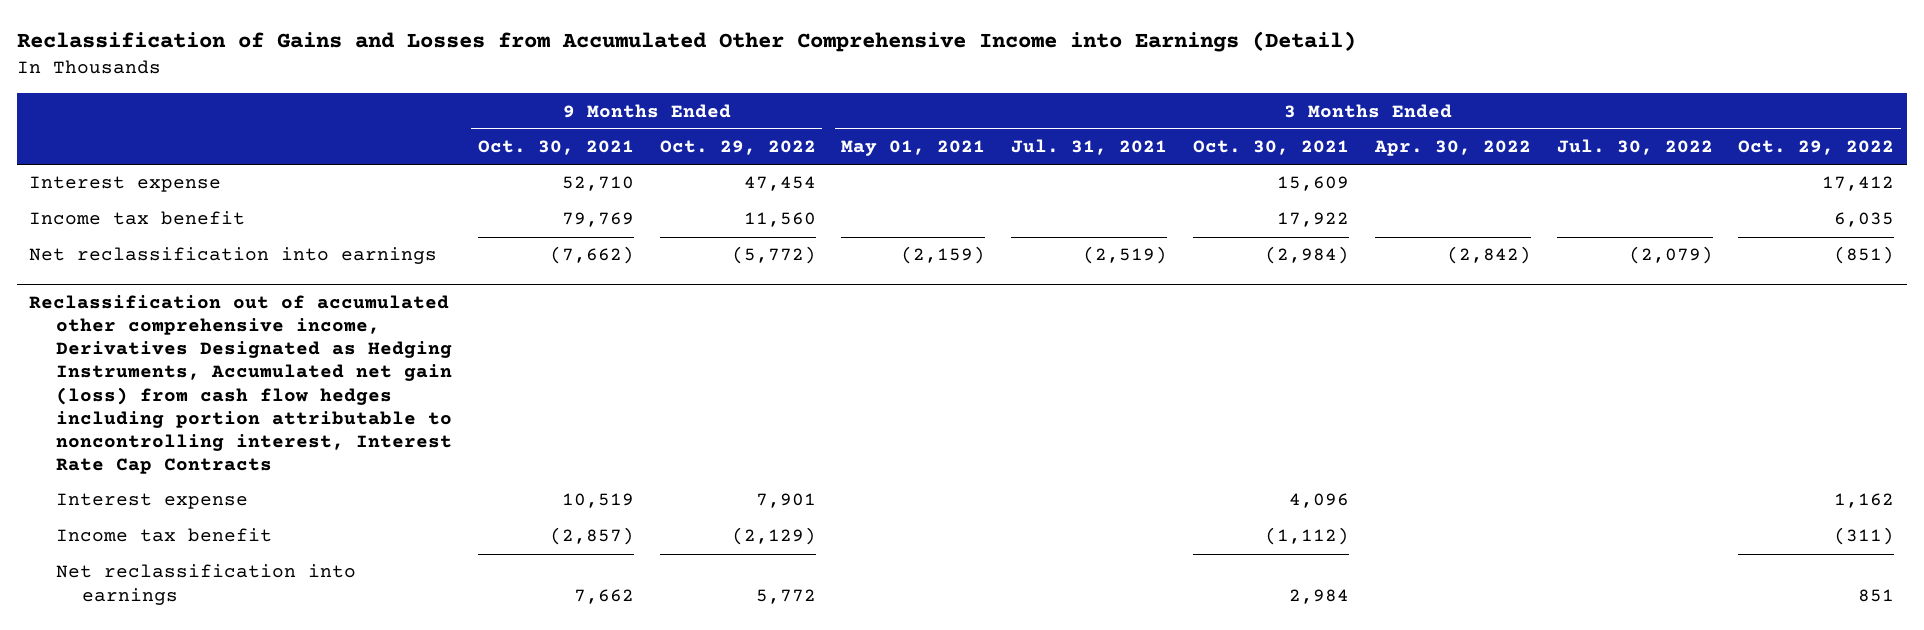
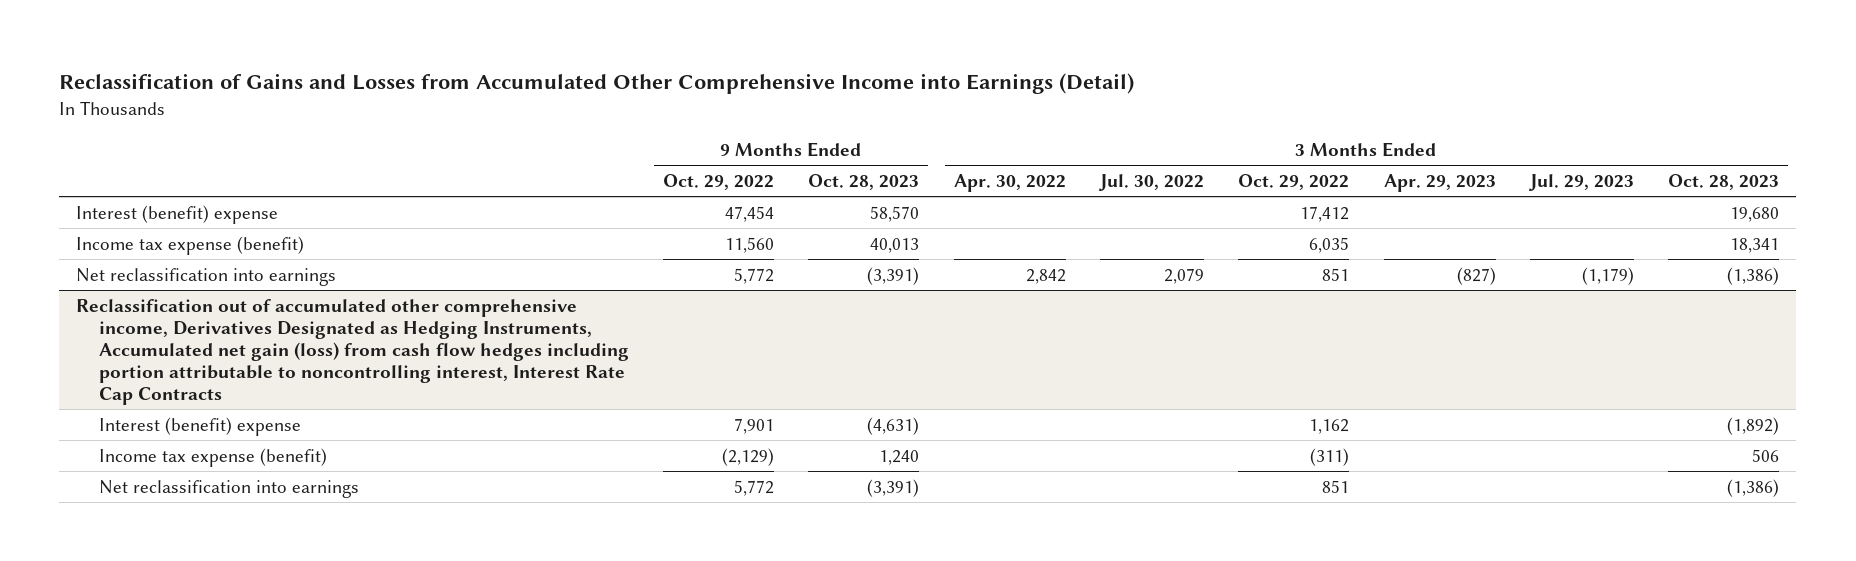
[477,140,634,156] Oct. 30, 2021 -> none
[841,140,986,157] May 01, 2021 -> none
[1011,139,1168,156] Jul. 31, 2021 -> none
[1192,140,1349,156] Oct. 30, 2021 -> none
none -> [808,173,920,190] Oct. 28, 2023
none -> [1383,173,1496,192] Apr. 29, 2023
none -> [1528,173,1634,191] Jul. 29, 2023
none -> [1668,173,1780,190] Oct. 28, 2023
[29,176,222,193] Interest expense -> [76,204,279,224] Interest (benefit) expense
[29,211,246,226] Income tax benefit -> [76,235,305,255] Income tax expense (benefit)
[731,246,816,265] (5,772) -> [734,267,775,284] 5,772
[1446,246,1531,265] (2,842) -> [1025,268,1066,284] 2,842
[1628,246,1713,265] (2,079) -> [1163,267,1204,284] 2,079
[1834,246,1895,265] (851) -> [1322,267,1350,281] 851
[55,493,248,510] Interest expense -> [98,416,301,436] Interest (benefit) expense
[55,528,272,543] Income tax benefit -> [98,447,327,467] Income tax expense (benefit)

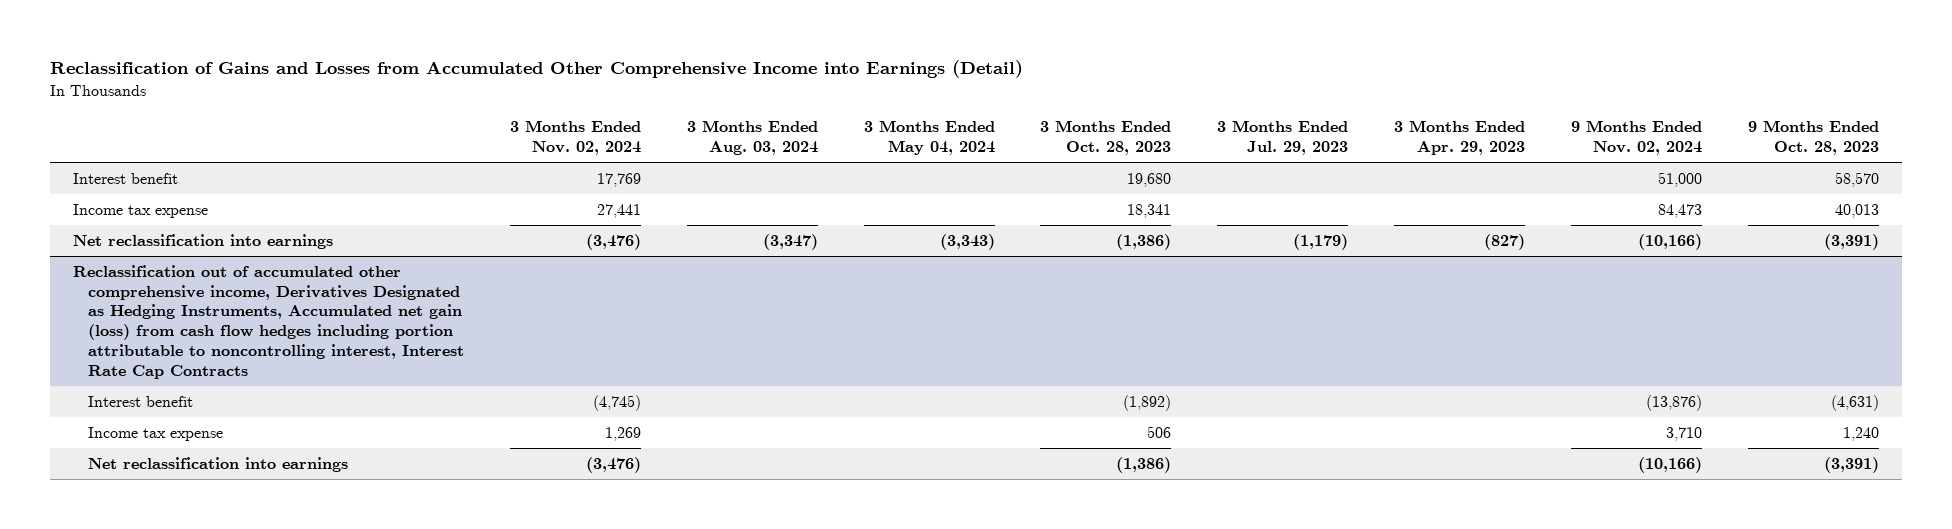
[663,173,775,190] Oct. 29, 2022 -> none
[953,173,1066,192] Apr. 30, 2022 -> none
[1098,173,1204,191] Jul. 30, 2022 -> none
[1238,173,1350,190] Oct. 29, 2022 -> none
none -> [510,120,642,156] 3 Months Ended Nov. 02, 2024
none -> [686,120,818,156] 3 Months Ended Aug. 03, 2024
none -> [863,120,995,156] 3 Months Ended May 04, 2024
none -> [1570,120,1702,156] 9 Months Ended Nov. 02, 2024
[76,204,279,224] Interest (benefit) expense -> [72,172,178,184] Interest benefit
[76,235,305,255] Income tax expense (benefit) -> [72,203,208,218] Income tax expense
[98,416,301,436] Interest (benefit) expense -> [88,395,194,407] Interest benefit
[98,447,327,467] Income tax expense (benefit) -> [88,426,224,441] Income tax expense

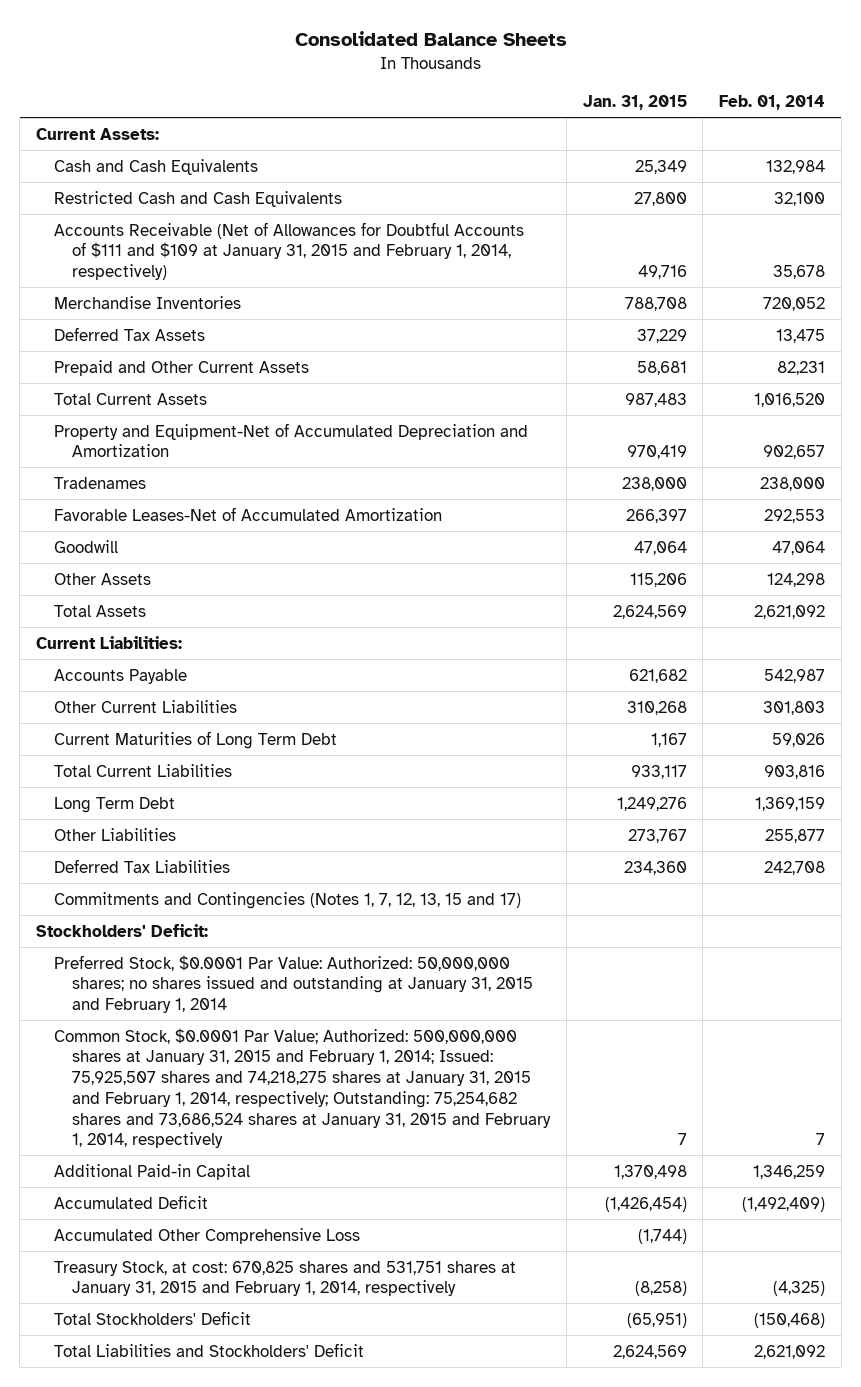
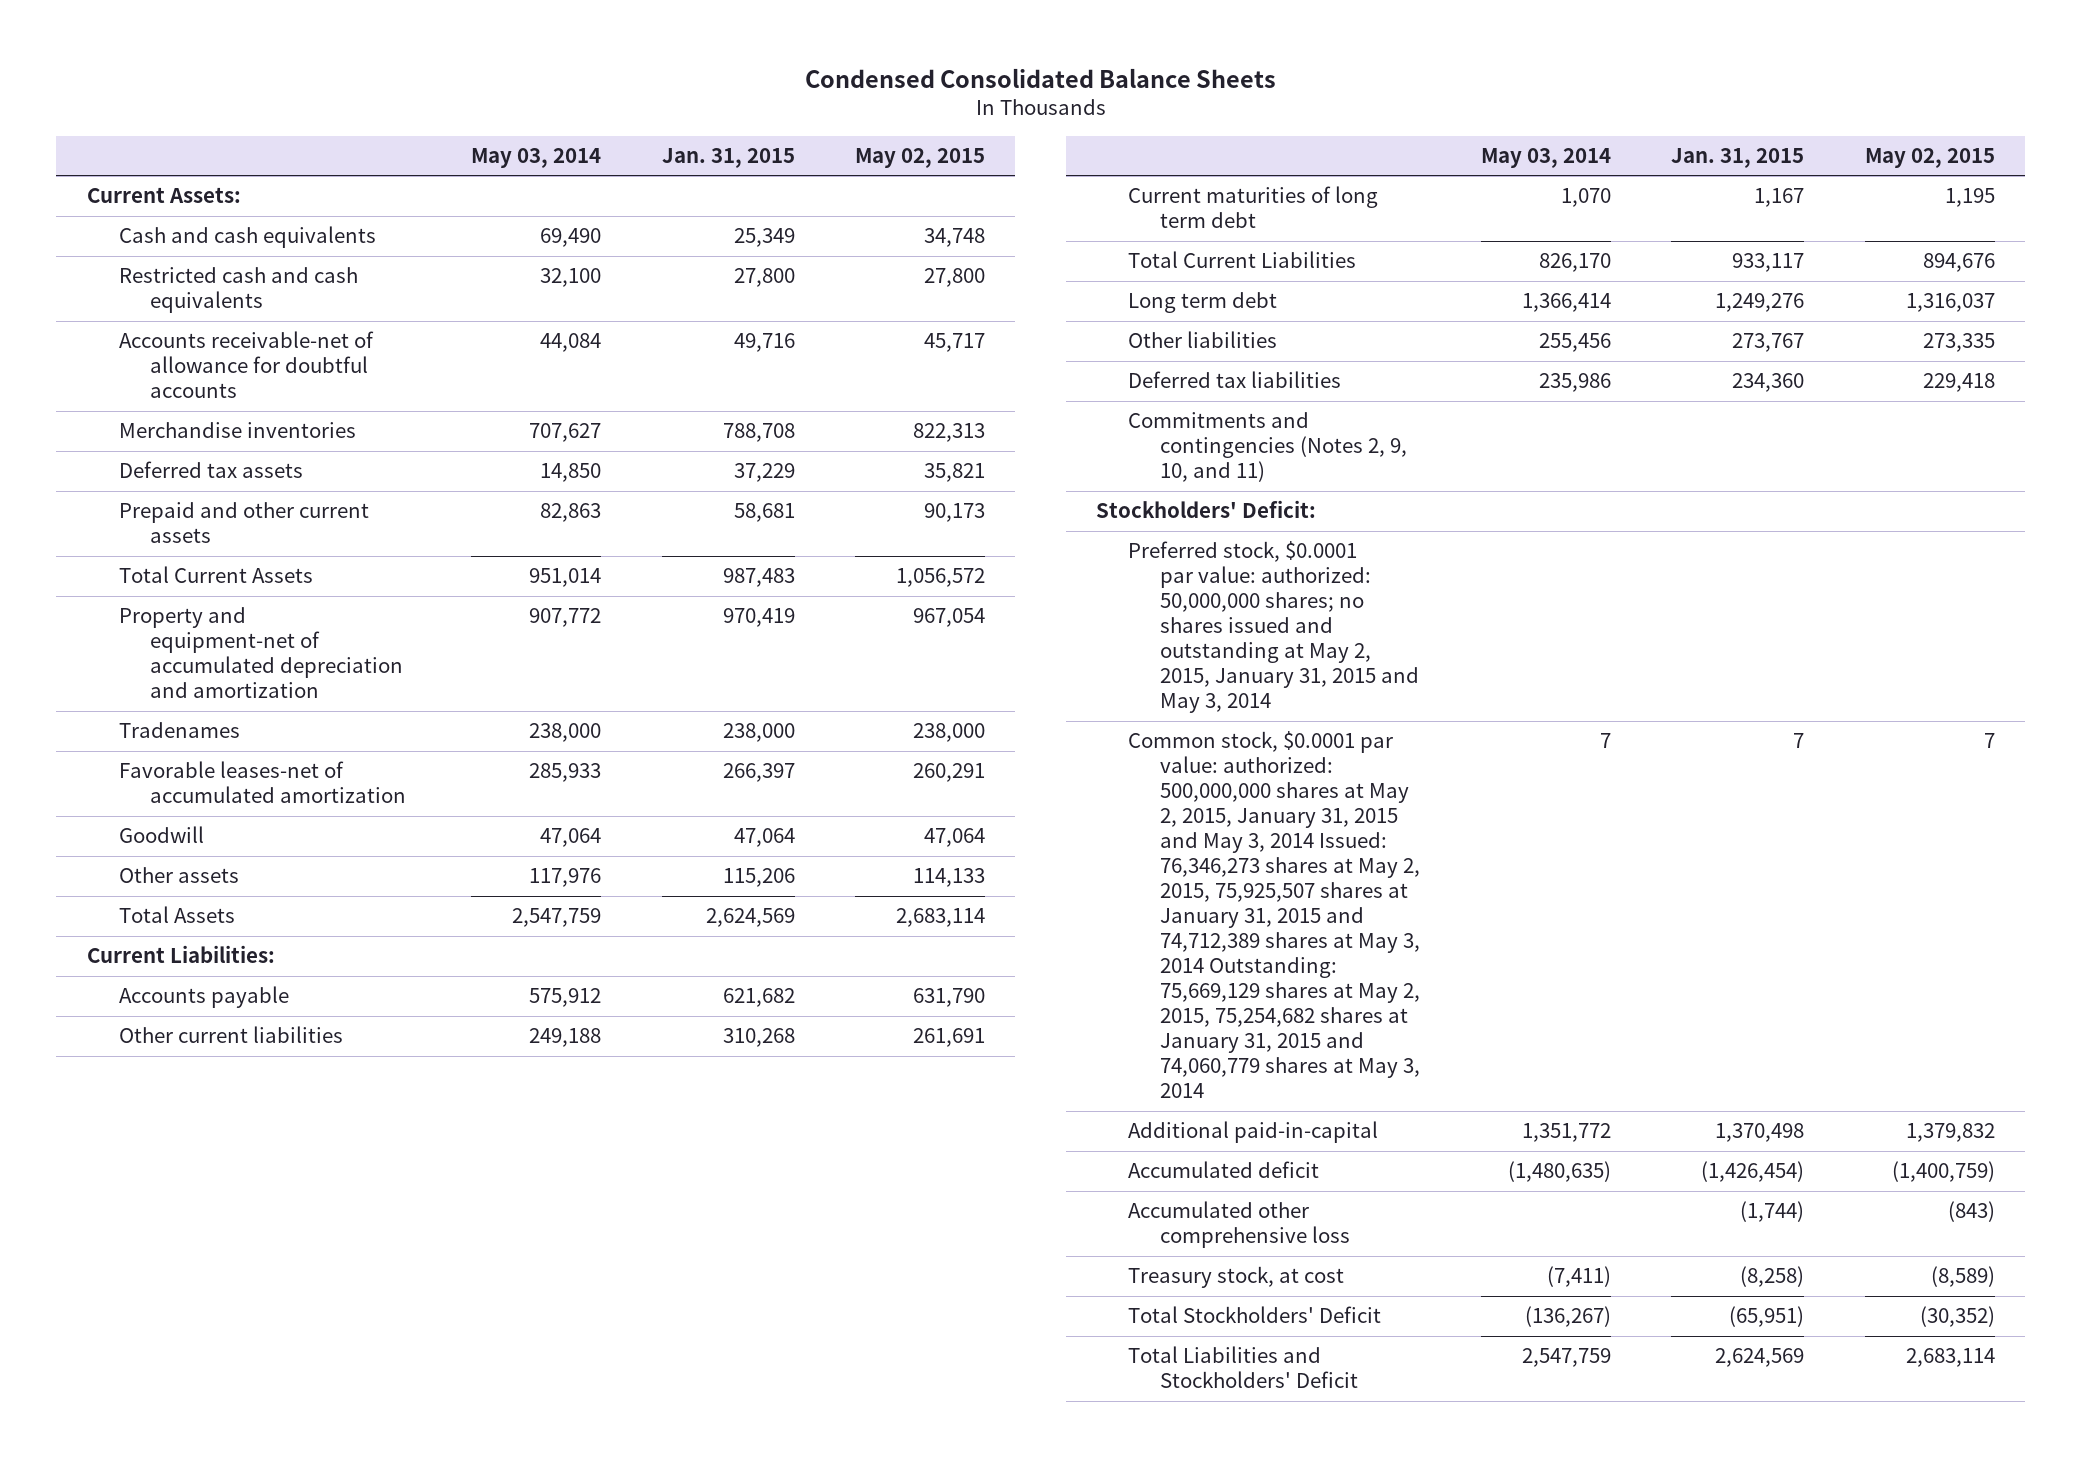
[294,30,567,46] Consolidated Balance Sheets -> [804,67,1276,88] Condensed Consolidated Balance Sheets
[719,95,826,111] Feb. 01, 2014 -> none
none -> [470,147,601,168] May 03, 2014
none -> [855,147,986,168] May 02, 2015
[54,158,259,175] Cash and Cash Equivalents -> [118,226,376,249] Cash and cash equivalents
[54,190,343,207] Restricted Cash and Cash Equivalents -> [118,267,358,314] Restricted cash and cash equivalents
[54,221,525,281] Accounts Receivable (Net of Allowances for Doubtful Accounts of $111 and $109 at January 31, 2015 and February 1, 2014, respectively) -> [118,331,374,399] Accounts receivable-net of allowance for doubtful accounts
[54,295,242,309] Merchandise Inventories -> [118,422,356,439] Merchandise inventories
[54,326,206,341] Deferred Tax Assets -> [118,461,303,479] Deferred tax assets
[54,359,310,376] Prepaid and Other Current Assets -> [118,502,369,544] Prepaid and other current assets
[54,422,529,458] Property and Equipment-Net of Accumulated Depreciation and Amortization -> [118,607,404,699] Property and equipment-net of accumulated depreciation and amortization
[54,506,443,521] Favorable Leases-Net of Accumulated Amortization -> [118,761,407,804] Favorable leases-net of accumulated amortization
[54,572,152,585] Other Assets -> [118,867,239,884] Other assets
[54,668,188,684] Accounts Payable -> [118,986,289,1009] Accounts payable
[54,699,238,713] Other Current Liabilities -> [118,1026,343,1044] Other current liabilities
[54,730,338,749] Current Maturities of Long Term Debt -> [1128,186,1379,229] Current maturities of long term debt
[54,796,176,813] Long Term Debt -> [1128,292,1278,314] Long term debt
[54,827,177,841] Other Liabilities -> [1128,331,1278,349] Other liabilities
[54,858,231,873] Deferred Tax Liabilities -> [1128,371,1342,389] Deferred tax liabilities
[54,891,522,909] Commitments and Contingencies (Notes 1, 7, 12, 13, 15 and 17) -> [1128,412,1407,483] Commitments and contingencies (Notes 2, 9, 10, and 11)
[54,954,534,1014] Preferred Stock, $0.0001 Par Value: Authorized: 50,000,000 shares; no shares issued and outstanding at January 31, 2015 and February 1, 2014 -> [1128,541,1419,714] Preferred stock, $0.0001 par value: authorized: 50,000,000 shares; no shares issued and outstanding at May 2, 2015, January 31, 2015 and May 3, 2014
[54,1027,552,1149] Common Stock, $0.0001 Par Value; Authorized: 500,000,000 shares at January 31, 2015 and February 1, 2014; Issued: 75,925,507 shares and 74,218,275 shares at January 31, 2015 and February 1, 2014, respectively; Outstanding: 75,254,682 shares and 73,686,524 shares at January 31, 2015 and February 1, 2014, respectively -> [1128,731,1420,1099] Common stock, $0.0001 par value: authorized: 500,000,000 shares at May 2, 2015, January 31, 2015 and May 3, 2014 Issued: 76,346,273 shares at May 2, 2015, 75,925,507 shares at January 31, 2015 and 74,712,389 shares at May 3, 2014 Outstanding: 75,669,129 shares at May 2, 2015, 75,254,682 shares at January 31, 2015 and 74,060,779 shares at May 3, 2014
[54,1163,251,1180] Additional Paid-in Capital -> [1128,1121,1379,1144] Additional paid-in-capital
[54,1194,209,1209] Accumulated Deficit -> [1128,1161,1320,1179] Accumulated deficit
[54,1227,361,1244] Accumulated Other Comprehensive Loss -> [1128,1201,1350,1249] Accumulated other comprehensive loss
[54,1260,517,1297] Treasury Stock, at cost: 670,825 shares and 531,751 shares at January 31, 2015 and February 1, 2014, respectively -> [1128,1266,1345,1289] Treasury stock, at cost

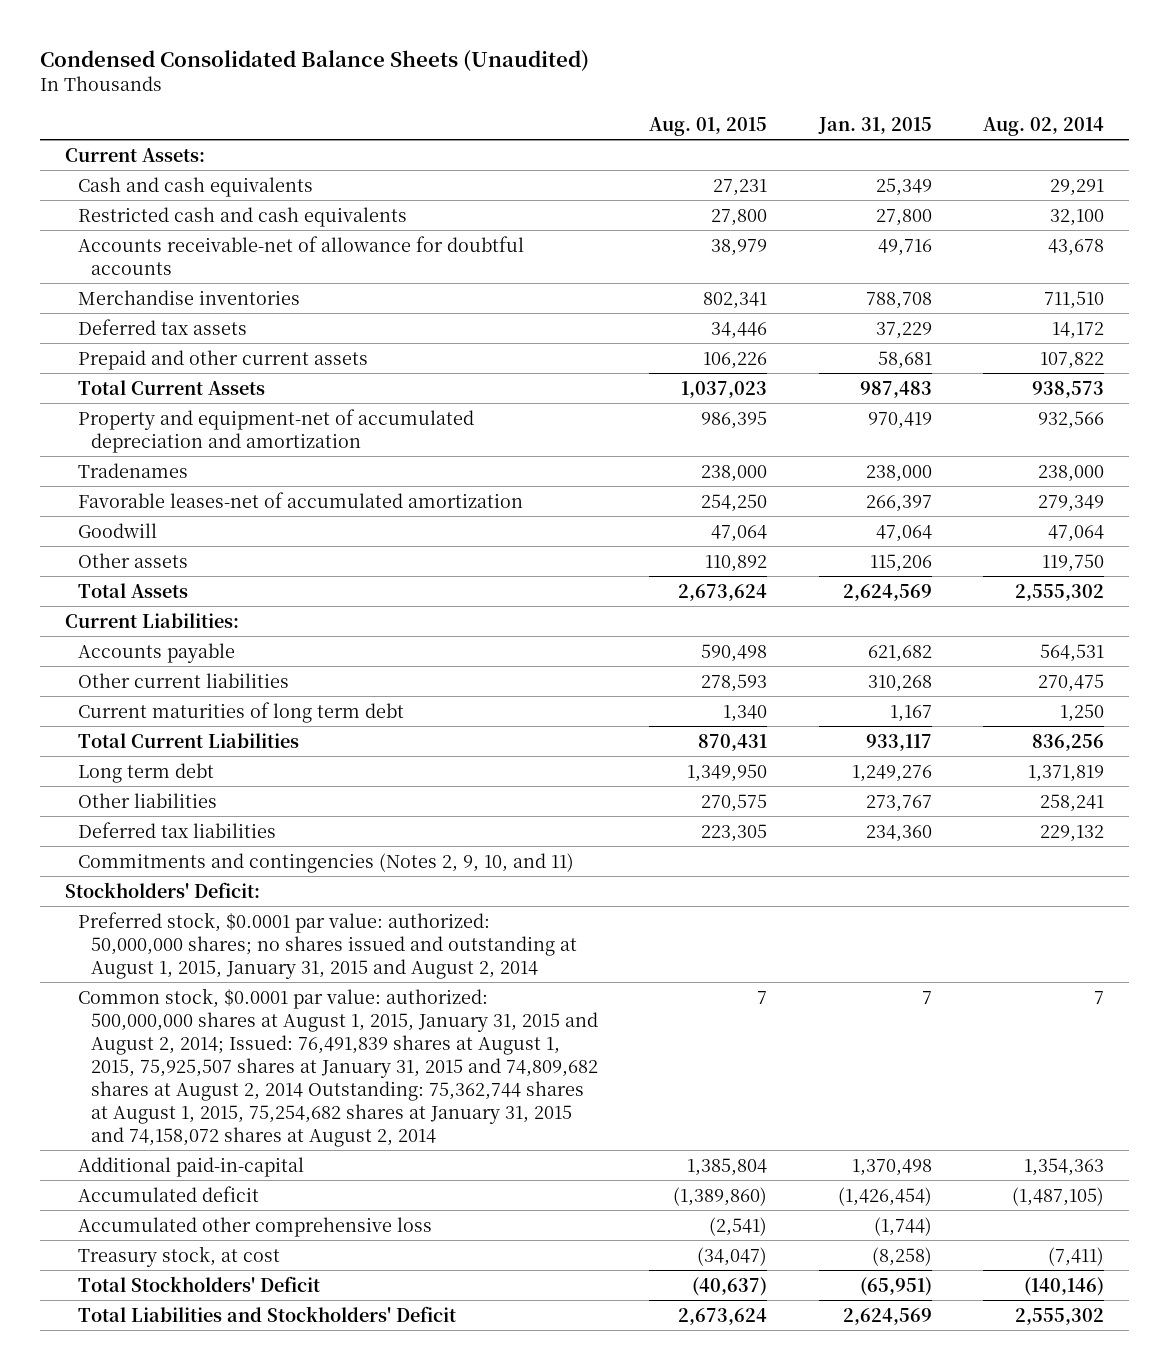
[804,67,1276,88] Condensed Consolidated Balance Sheets -> [39,50,589,73] Condensed Consolidated Balance Sheets (Unaudited)
[470,147,601,168] May 03, 2014 -> none
[855,147,986,168] May 02, 2015 -> none
none -> [649,116,768,136] Aug. 01, 2015
none -> [982,116,1104,136] Aug. 02, 2014
[1128,541,1419,714] Preferred stock, $0.0001 par value: authorized: 50,000,000 shares; no shares issued and outstanding at May 2, 2015, January 31, 2015 and May 3, 2014 -> [78,911,578,979] Preferred stock, $0.0001 par value: authorized: 50,000,000 shares; no shares issued and outstanding at August 1, 2015, January 31, 2015 and August 2, 2014
[1128,731,1420,1099] Common stock, $0.0001 par value: authorized: 500,000,000 shares at May 2, 2015, January 31, 2015 and May 3, 2014 Issued: 76,346,273 shares at May 2, 2015, 75,925,507 shares at January 31, 2015 and 74,712,389 shares at May 3, 2014 Outstanding: 75,669,129 shares at May 2, 2015, 75,254,682 shares at January 31, 2015 and 74,060,779 shares at May 3, 2014 -> [78,987,599,1147] Common stock, $0.0001 par value: authorized: 500,000,000 shares at August 1, 2015, January 31, 2015 and August 2, 2014; Issued: 76,491,839 shares at August 1, 2015, 75,925,507 shares at January 31, 2015 and 74,809,682 shares at August 2, 2014 Outstanding: 75,362,744 shares at August 1, 2015, 75,254,682 shares at January 31, 2015 and 74,158,072 shares at August 2, 2014

